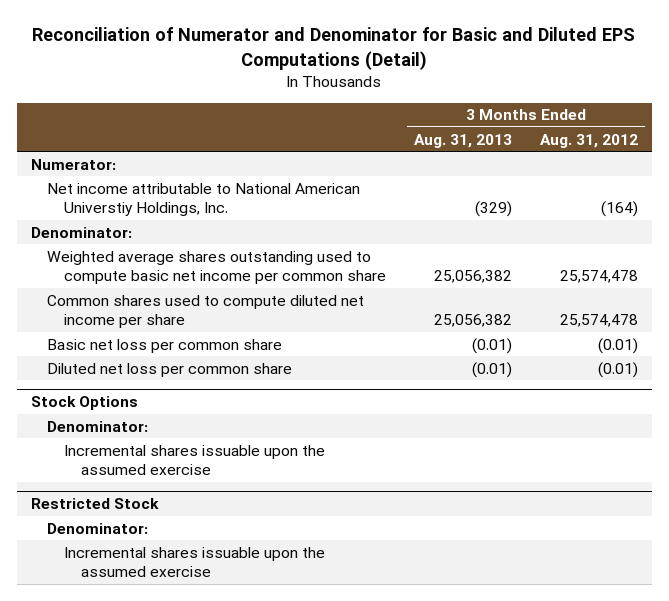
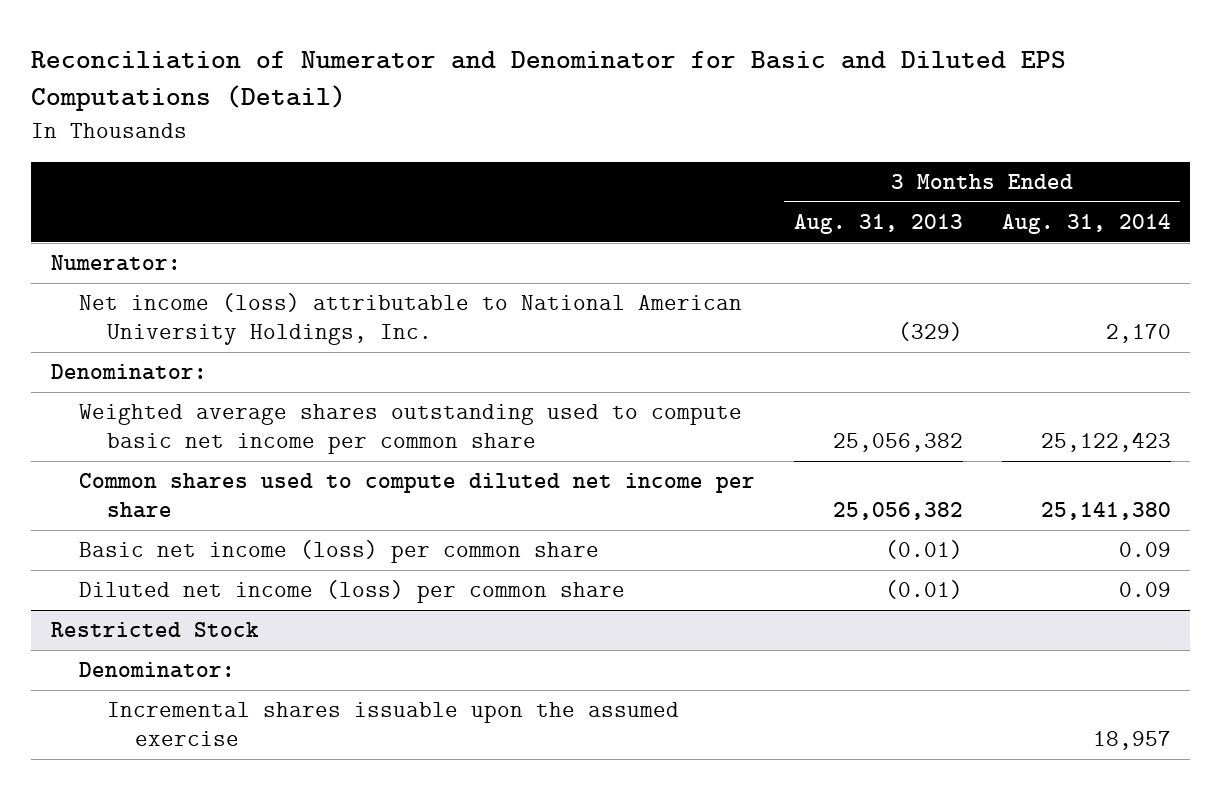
[540,133,639,148] Aug. 31, 2012 -> none
none -> [1001,214,1171,235] Aug. 31, 2014
[47,182,361,217] Net income attributable to National American Universtiy Holdings, Inc. -> [78,293,742,345] Net income (loss) attributable to National American University Holdings, Inc.
[30,396,138,411] Stock Options -> none
[47,420,149,432] Denominator: -> none
[64,444,326,476] Incremental shares issuable upon the assumed exercise -> none
[47,338,283,353] Basic net loss per common share -> [78,540,599,564] Basic net income (loss) per common share
[47,362,293,377] Diluted net loss per common share -> [78,580,625,604] Diluted net income (loss) per common share

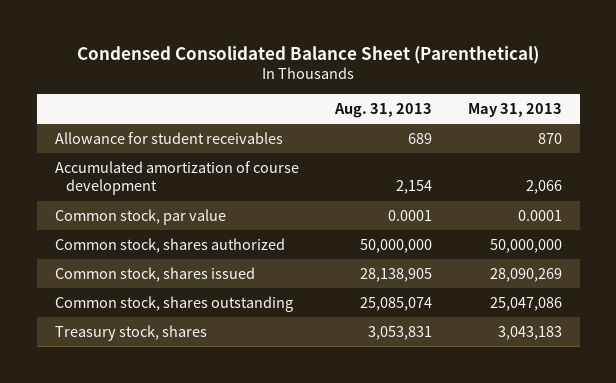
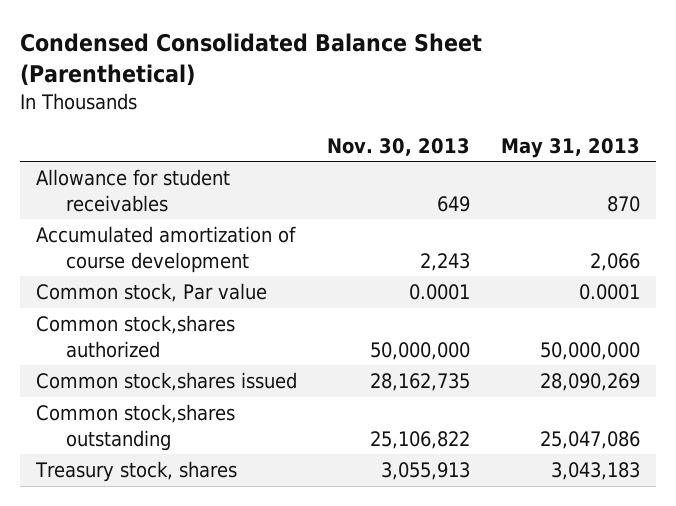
[333,103,432,119] Aug. 31, 2013 -> none
none -> [327,137,471,156] Nov. 30, 2013
[54,208,226,225] Common stock, par value -> [35,283,267,303] Common stock, Par value
[54,237,285,253] Common stock, shares authorized -> [35,315,235,358] Common stock,shares authorized
[54,266,255,282] Common stock, shares issued -> [35,372,297,392] Common stock,shares issued
[54,295,293,312] Common stock, shares outstanding -> [35,404,235,451] Common stock,shares outstanding

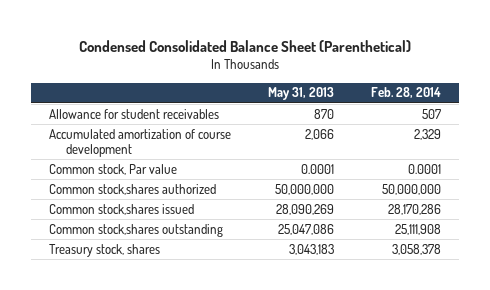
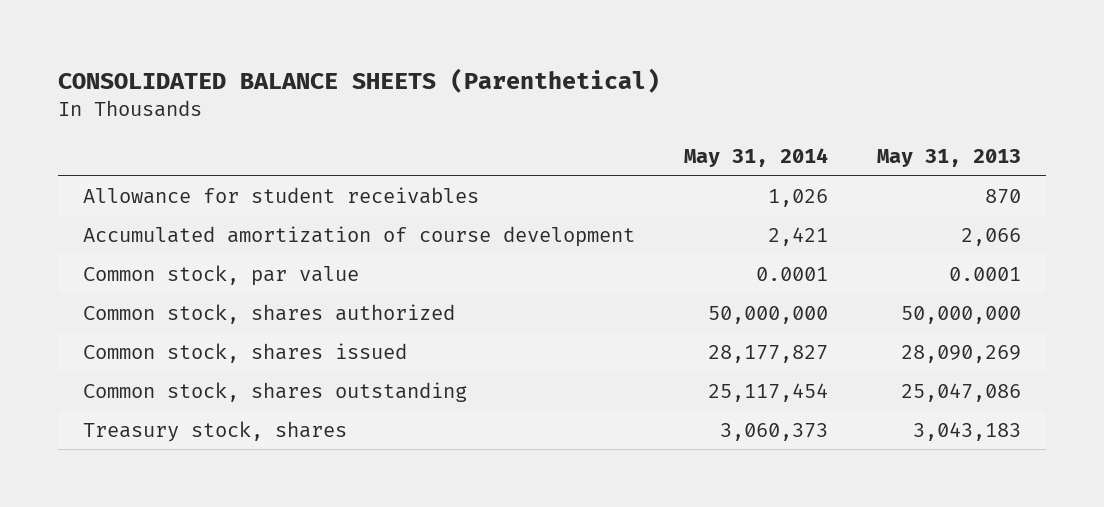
[79,39,412,52] Condensed Consolidated Balance Sheet (Parenthetical) -> [58,68,661,94] CONSOLIDATED BALANCE SHEETS (Parenthetical)
[370,87,441,99] Feb. 28, 2014 -> none
none -> [684,147,829,167] May 31, 2014
[49,163,178,175] Common stock, Par value -> [82,264,359,286] Common stock, par value
[49,183,217,195] Common stock,shares authorized -> [82,303,455,324] Common stock, shares authorized
[49,203,195,215] Common stock,shares issued -> [82,342,407,363] Common stock, shares issued
[49,223,224,237] Common stock,shares outstanding -> [82,381,467,402] Common stock, shares outstanding

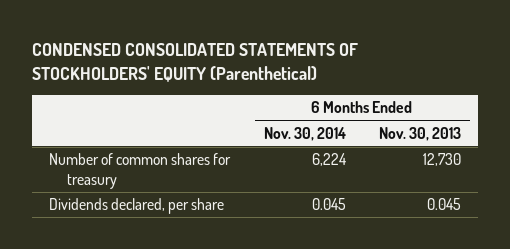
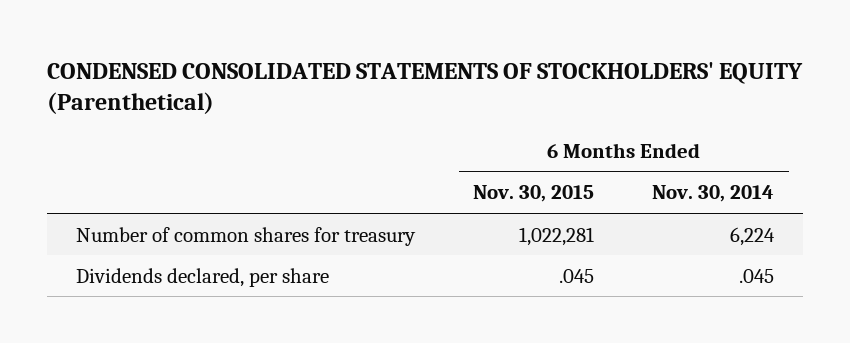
[379,126,462,141] Nov. 30, 2013 -> none
none -> [473,185,595,203] Nov. 30, 2015
[311,198,346,211] 0.045 -> [739,268,775,283] .045

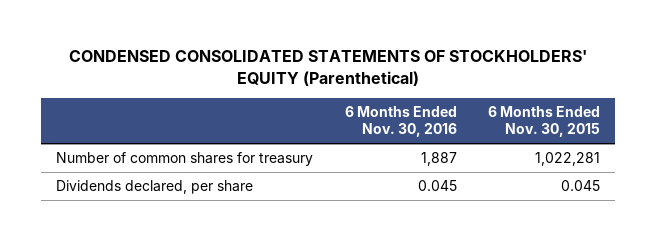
[652,185,775,203] Nov. 30, 2014 -> none
none -> [344,105,457,138] 6 Months Ended Nov. 30, 2016
[559,268,595,283] .045 -> [560,180,600,192] 0.045

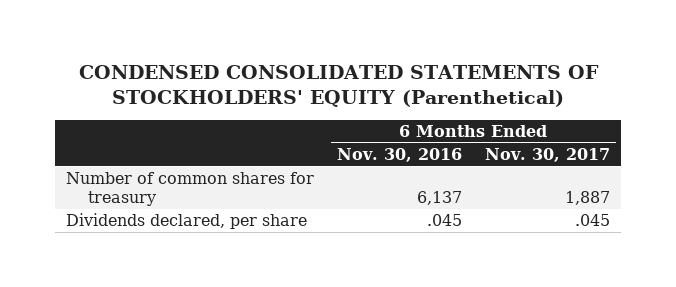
[487,105,600,138] 6 Months Ended Nov. 30, 2015 -> none
none -> [484,148,610,163] Nov. 30, 2017
[420,152,457,167] 1,887 -> [417,190,463,205] 6,137
[417,180,457,192] 0.045 -> [427,214,463,227] .045

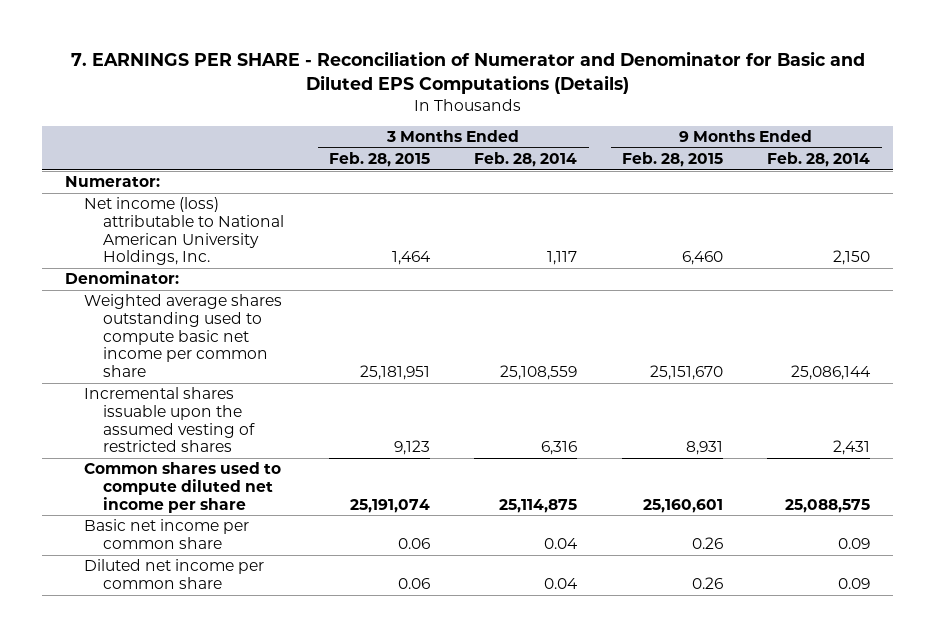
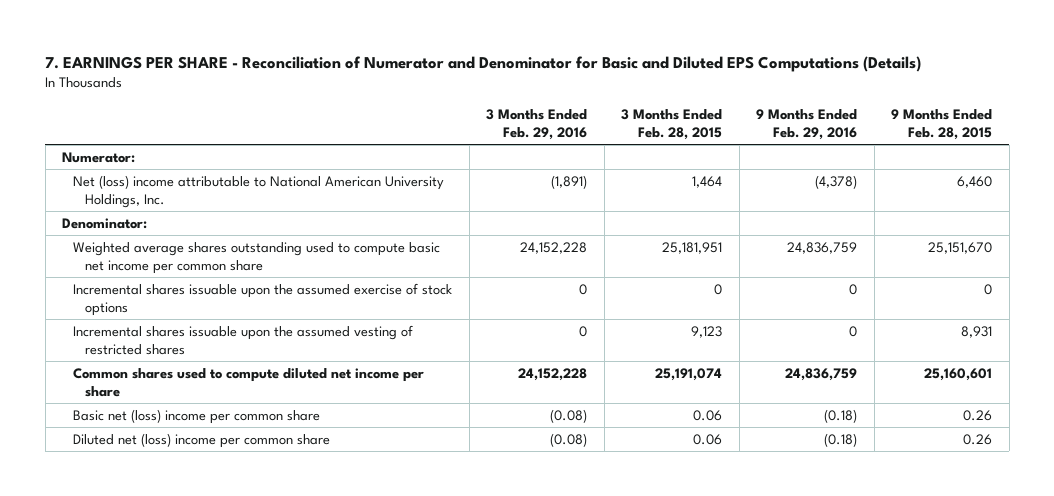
[474,152,578,168] Feb. 28, 2014 -> none
[767,152,871,168] Feb. 28, 2014 -> none
none -> [486,108,588,140] 3 Months Ended Feb. 29, 2016
none -> [756,108,858,140] 9 Months Ended Feb. 29, 2016
[84,197,285,266] Net income (loss) attributable to National American University Holdings, Inc. -> [73,174,445,209] Net (loss) income attributable to National American University Holdings, Inc.
none -> [73,282,453,317] Incremental shares issuable upon the assumed exercise of stock options
[84,519,250,549] Basic net income per common share -> [73,408,321,424] Basic net (loss) income per common share
[84,559,265,589] Diluted net income per common share -> [73,432,331,448] Diluted net (loss) income per common share

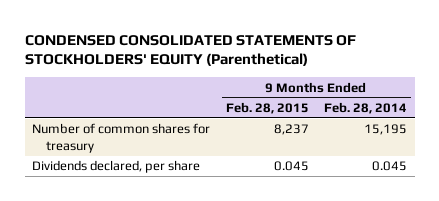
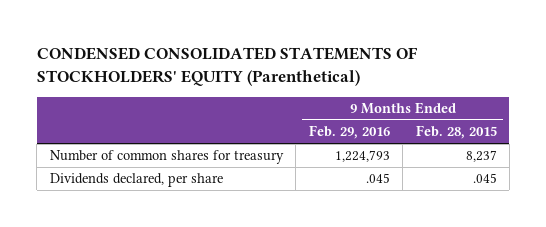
[323,101,407,114] Feb. 28, 2014 -> none
none -> [308,125,390,140] Feb. 29, 2016
[273,161,309,172] 0.045 -> [472,173,497,184] .045

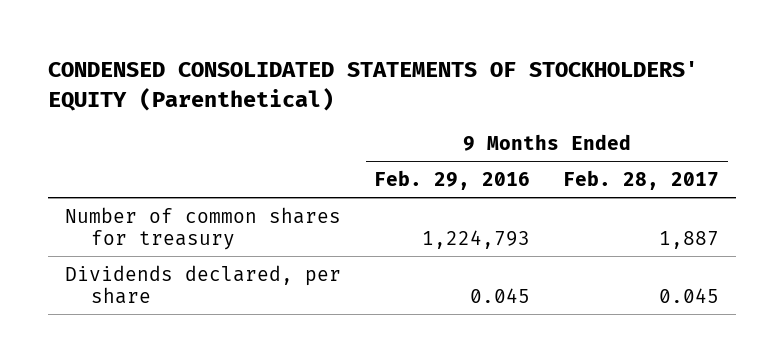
[415,125,497,140] Feb. 28, 2015 -> none
none -> [563,169,720,190] Feb. 28, 2017
[365,173,390,184] .045 -> [470,287,531,303] 0.045

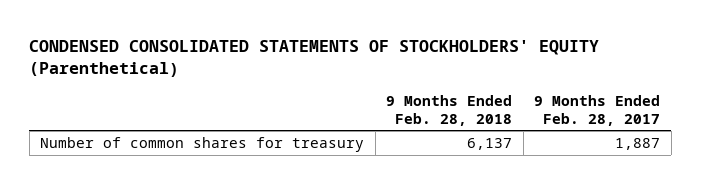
[374,169,531,190] Feb. 29, 2016 -> none
none -> [386,94,513,126] 9 Months Ended Feb. 28, 2018
[64,264,341,304] Dividends declared, per share -> none

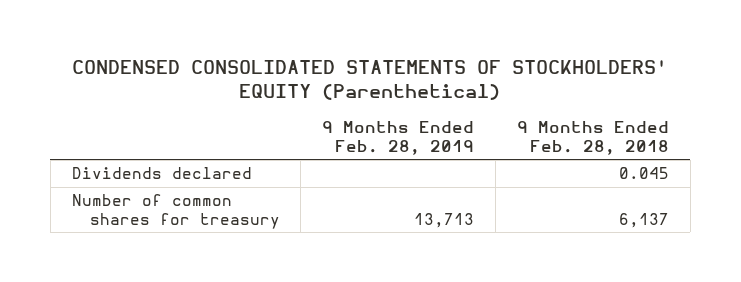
[534,94,661,126] 9 Months Ended Feb. 28, 2017 -> none
none -> [322,120,475,155] 9 Months Ended Feb. 28, 2019
none -> [71,167,252,180] Dividends declared

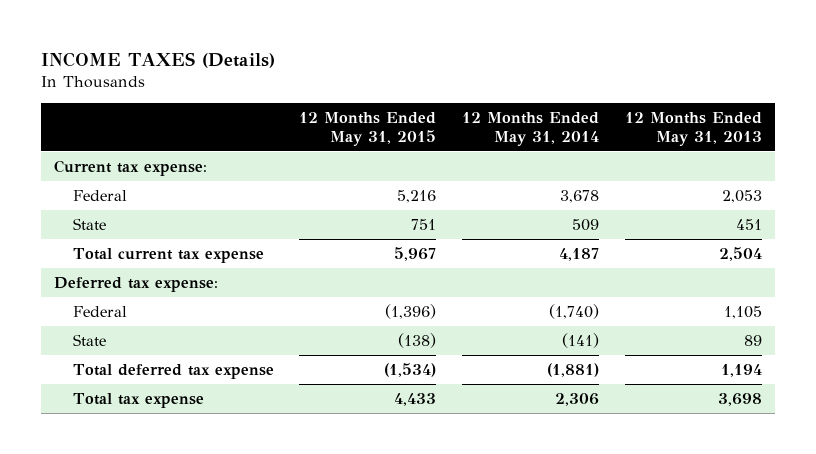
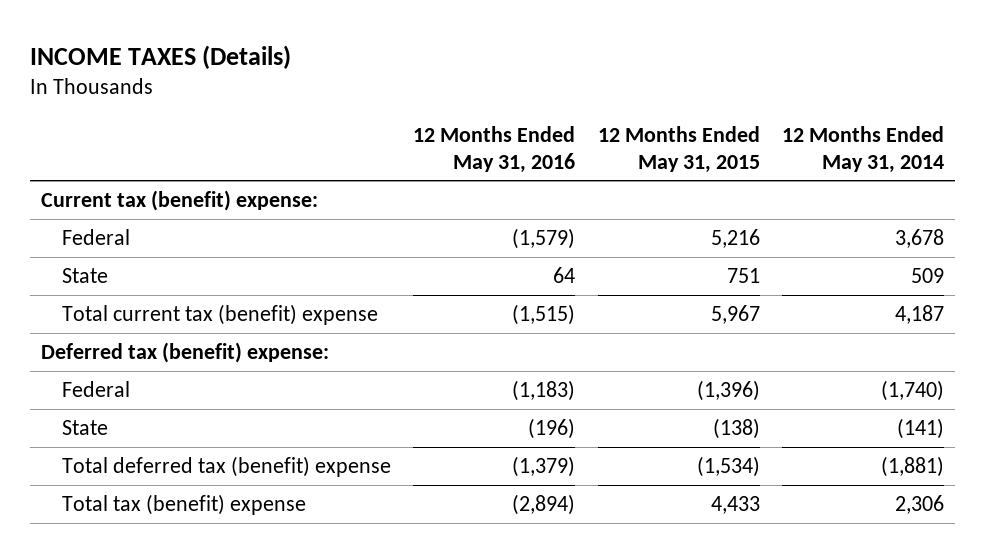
[624,111,762,146] 12 Months Ended May 31, 2013 -> none
none -> [413,126,576,173] 12 Months Ended May 31, 2016
[54,159,208,176] Current tax expense: -> [41,189,319,211] Current tax (benefit) expense:
[72,247,264,263] Total current tax expense -> [62,303,379,325] Total current tax (benefit) expense
[54,276,219,292] Deferred tax expense: -> [41,341,330,363] Deferred tax (benefit) expense:
[72,363,274,379] Total deferred tax expense -> [62,455,392,477] Total deferred tax (benefit) expense
[72,392,204,408] Total tax expense -> [62,493,307,515] Total tax (benefit) expense

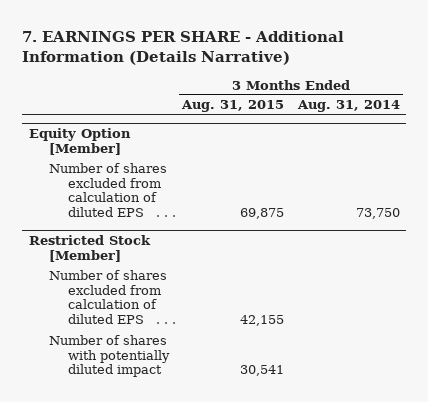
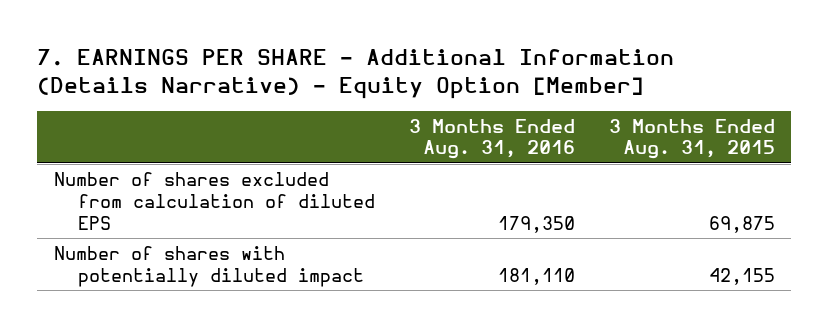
[22,31,345,66] 7. EARNINGS PER SHARE - Additional Information (Details Narrative) -> [37,49,675,99] 7. EARNINGS PER SHARE - Additional Information (Details Narrative) - Equity Option [Member]
[296,100,400,113] Aug. 31, 2014 -> none
none -> [408,118,575,160] 3 Months Ended Aug. 31, 2016
[28,128,131,155] Equity Option [Member] -> none
[28,235,151,262] Restricted Stock [Member] -> none
[48,269,167,325] Number of shares excluded from calculation of diluted EPS -> none
[240,365,285,377] 30,541 -> [708,267,775,285] 42,155

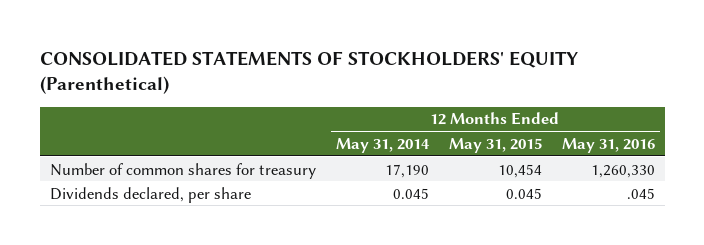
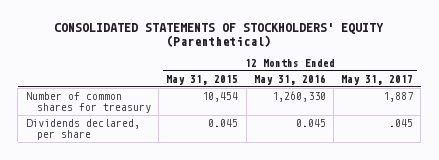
[335,137,430,153] May 31, 2014 -> none
none -> [341,74,414,85] May 31, 2017
[626,187,655,199] .045 -> [295,119,326,128] 0.045

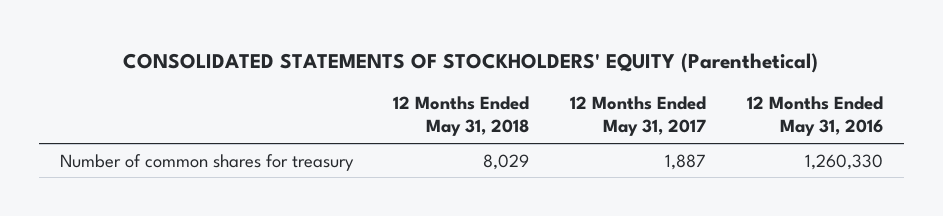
[166,74,239,85] May 31, 2015 -> none
none -> [393,95,530,137] 12 Months Ended May 31, 2018
[25,119,140,141] Dividends declared, per share -> none

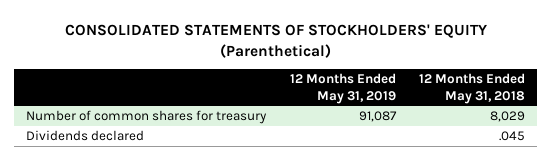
[570,95,707,137] 12 Months Ended May 31, 2017 -> none
[747,95,884,137] 12 Months Ended May 31, 2016 -> none
none -> [289,73,396,104] 12 Months Ended May 31, 2019
none -> [26,130,145,142] Dividends declared

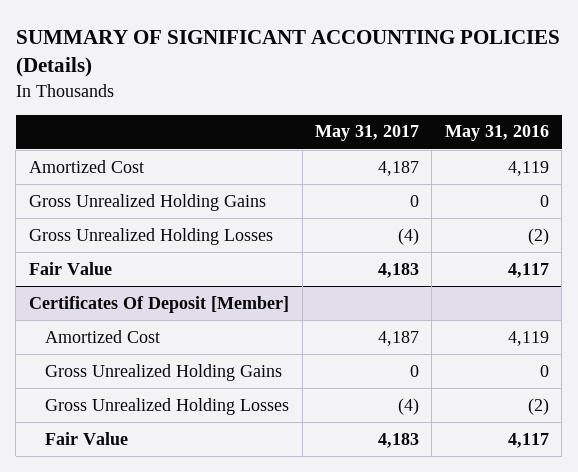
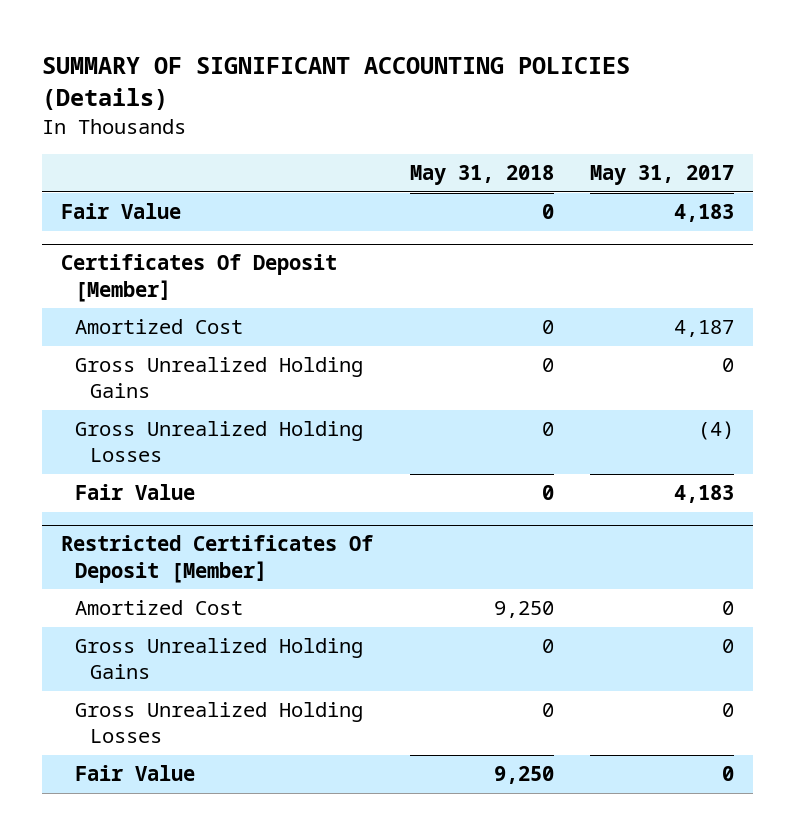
[444,125,549,142] May 31, 2016 -> none
none -> [409,165,554,186] May 31, 2018
[28,159,144,173] Amortized Cost -> none
[28,193,266,211] Gross Unrealized Holding Gains -> none
[28,227,273,245] Gross Unrealized Holding Losses -> none
none -> [60,535,373,583] Restricted Certificates Of Deposit [Member]
none -> [75,600,244,616] Amortized Cost
none -> [75,638,364,680] Gross Unrealized Holding Gains
none -> [75,702,364,744] Gross Unrealized Holding Losses
none -> [75,765,196,782] Fair Value

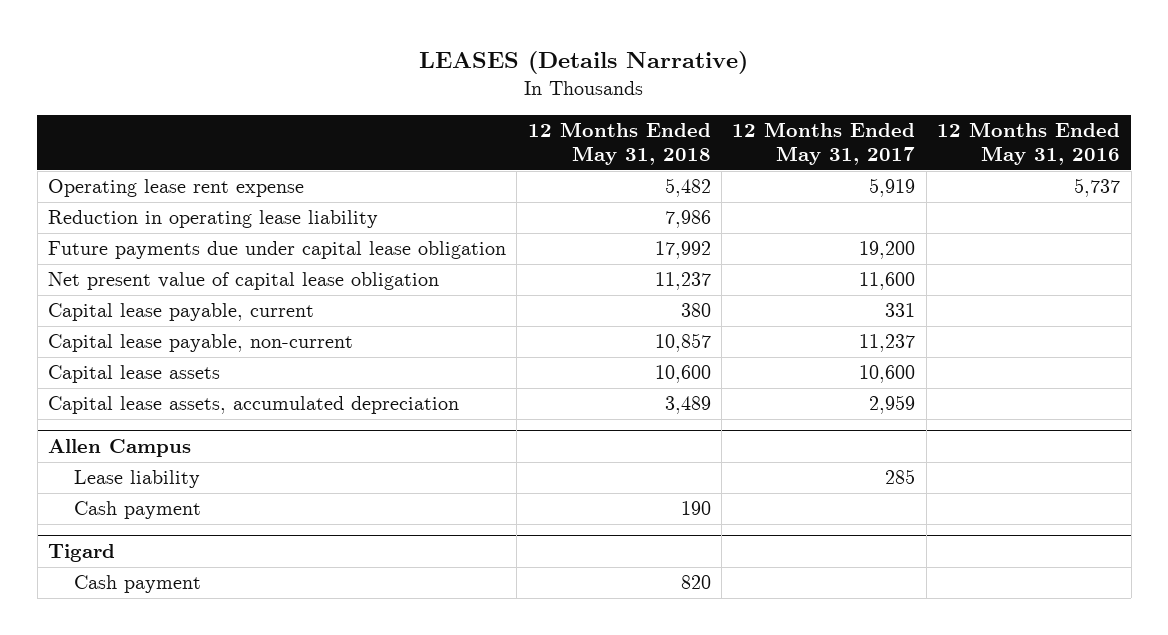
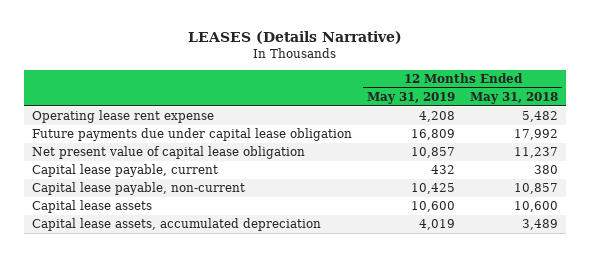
[732,122,916,166] 12 Months Ended May 31, 2017 -> none
[937,122,1121,166] 12 Months Ended May 31, 2016 -> none
none -> [367,92,456,105] May 31, 2019
[47,210,378,229] Reduction in operating lease liability -> none
[47,439,191,458] Allen Campus -> none
[74,470,201,489] Lease liability -> none
[74,501,202,520] Cash payment -> none
[47,544,115,563] Tigard -> none
[74,575,202,594] Cash payment -> none

